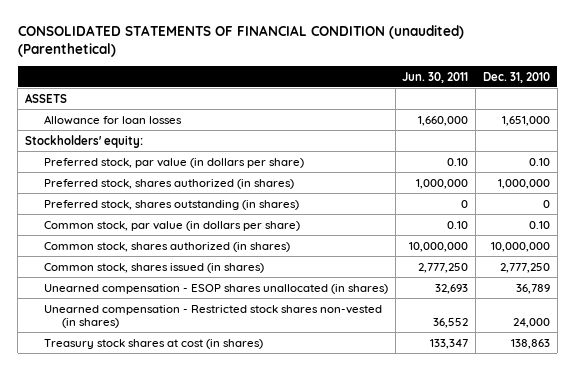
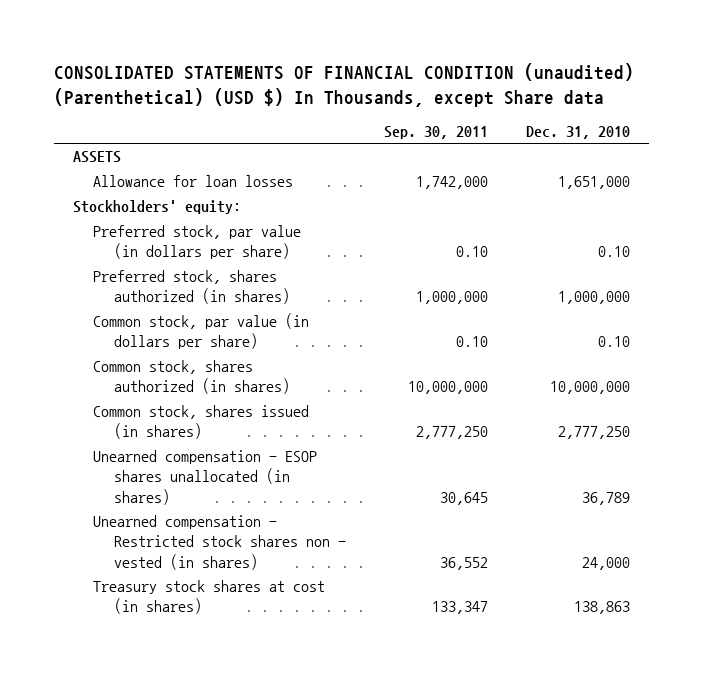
[17,25,464,58] CONSOLIDATED STATEMENTS OF FINANCIAL CONDITION (unaudited) (Parenthetical) -> [53,63,634,107] CONSOLIDATED STATEMENTS OF FINANCIAL CONDITION (unaudited) (Parenthetical) (USD $) In Thousands, except Share data
[402,71,469,83] Jun. 30, 2011 -> none
none -> [383,126,488,140] Sep. 30, 2011
[43,199,299,210] Preferred stock, shares outstanding (in shares) -> none
[43,304,382,329] Unearned compensation - Restricted stock shares non-vested (in shares) -> [93,515,347,570] Unearned compensation - Restricted stock shares non - vested (in shares)

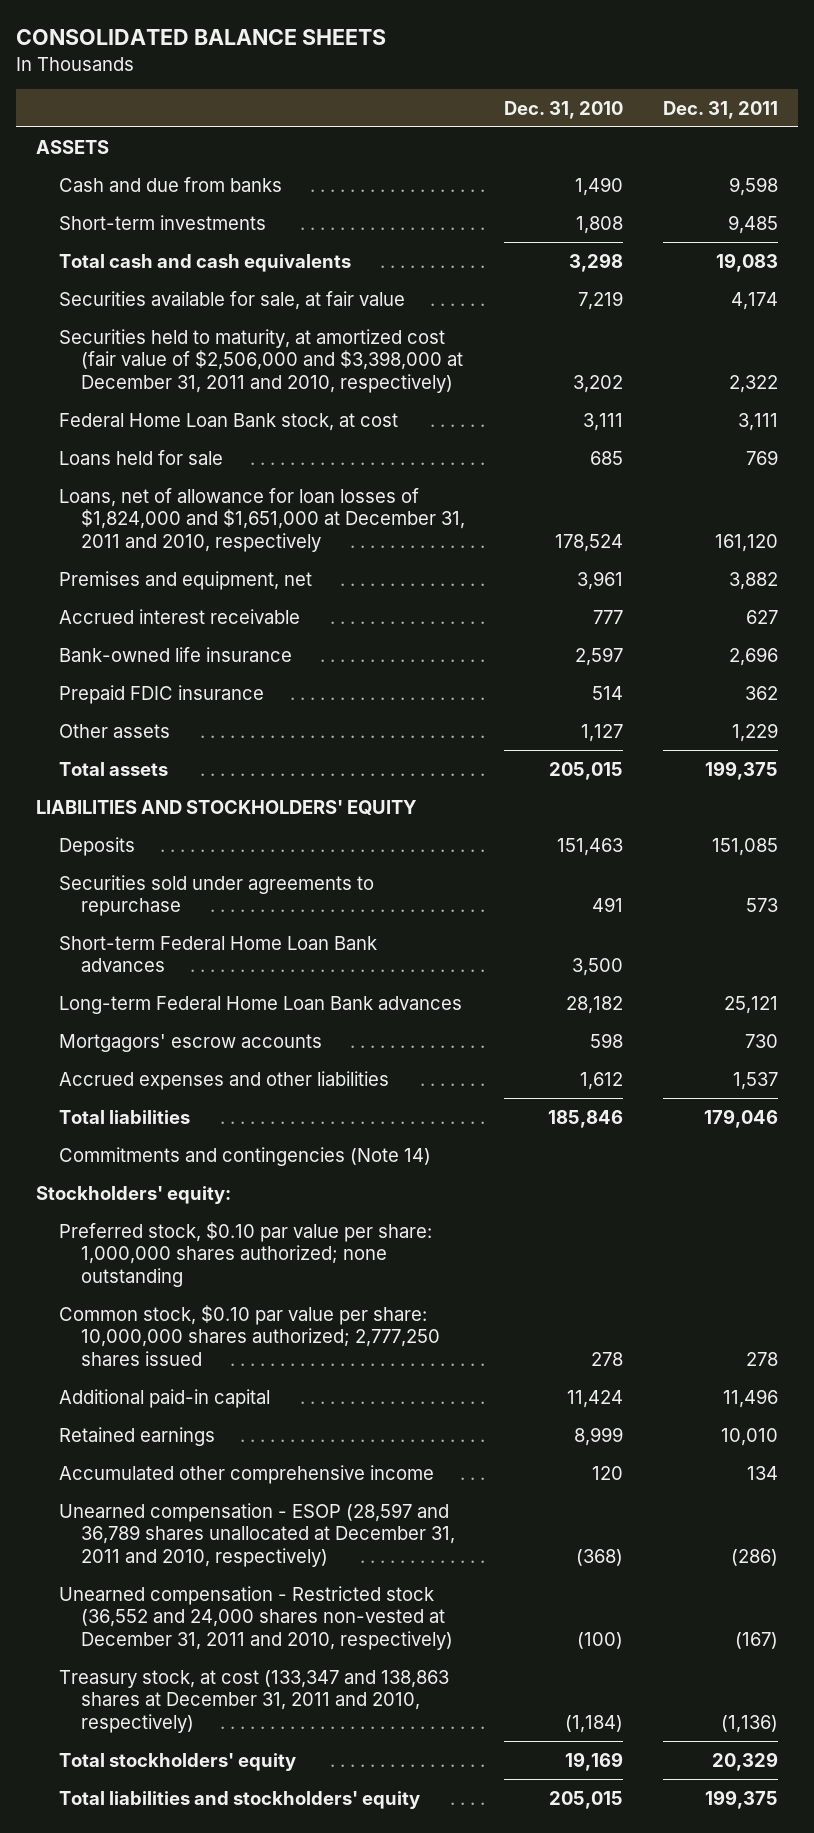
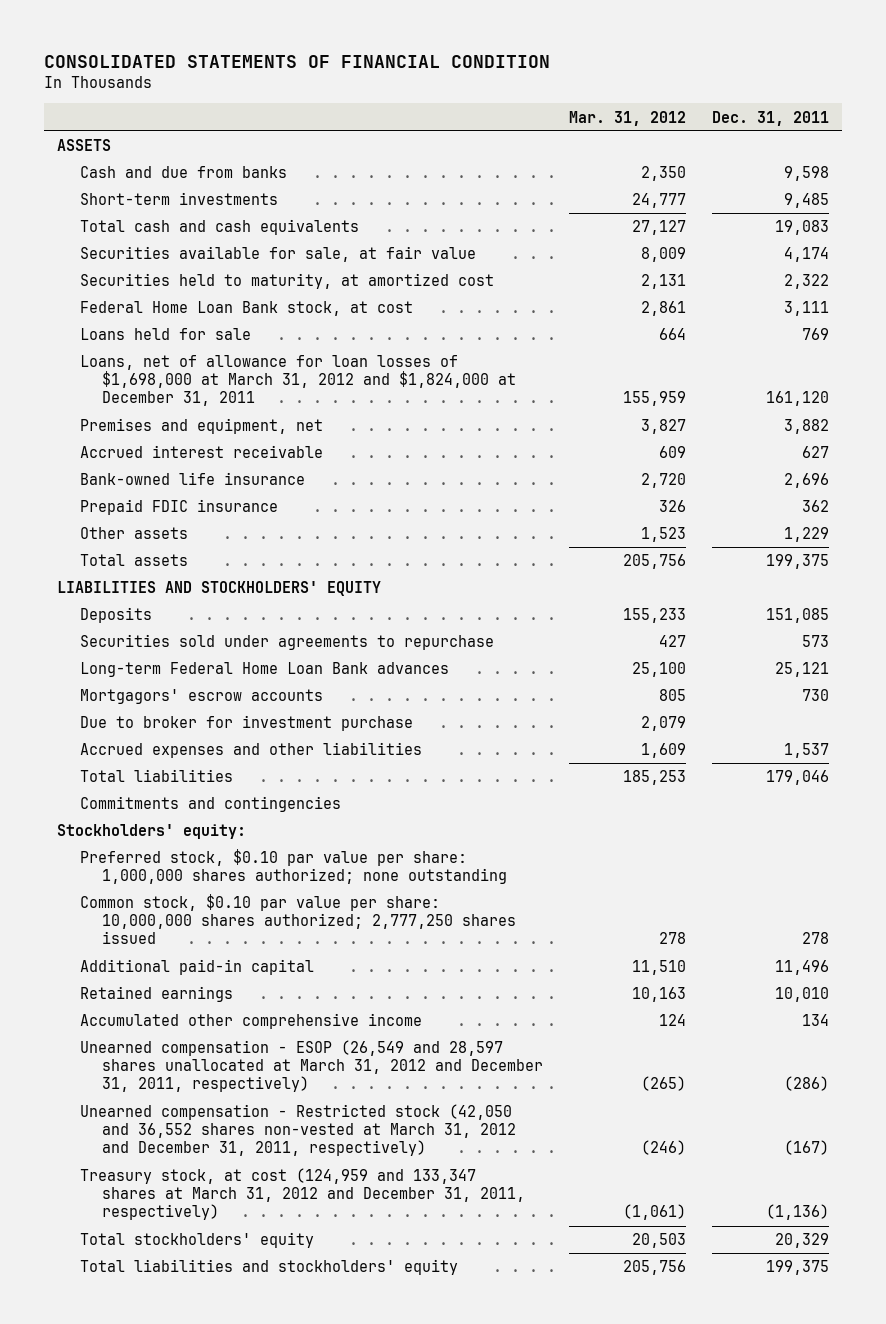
[16,29,387,46] CONSOLIDATED BALANCE SHEETS -> [44,54,551,68] CONSOLIDATED STATEMENTS OF FINANCIAL CONDITION
[504,100,624,119] Dec. 31, 2010 -> none
none -> [568,110,686,126] Mar. 31, 2012
[58,328,463,393] Securities held to maturity, at amortized cost (fair value of $2,506,000 and $3,398,000 at December 31, 2011 and 2010, respectively) -> [79,273,494,290] Securities held to maturity, at amortized cost
[58,487,465,552] Loans, net of allowance for loan losses of $1,824,000 and $1,651,000 at December 31, 2011 and 2010, respectively -> [79,355,516,407] Loans, net of allowance for loan losses of $1,698,000 at March 31, 2012 and $1,824,000 at December 31, 2011
[58,935,377,973] Short-term Federal Home Loan Bank advances -> none
none -> [79,715,413,732] Due to broker for investment purchase
[58,1146,431,1166] Commitments and contingencies (Note 14) -> [79,796,341,813] Commitments and contingencies
[58,1502,455,1567] Unearned compensation - ESOP (28,597 and 36,789 shares unallocated at December 31, 2011 and 2010, respectively) -> [79,1040,543,1093] Unearned compensation - ESOP (26,549 and 28,597 shares unallocated at March 31, 2012 and December 31, 2011, respectively)
[58,1585,453,1650] Unearned compensation - Restricted stock (36,552 and 24,000 shares non-vested at December 31, 2011 and 2010, respectively) -> [79,1104,516,1157] Unearned compensation - Restricted stock (42,050 and 36,552 shares non-vested at March 31, 2012 and December 31, 2011, respectively)
[58,1669,449,1733] Treasury stock, at cost (133,347 and 138,863 shares at December 31, 2011 and 2010, respectively) -> [79,1168,525,1221] Treasury stock, at cost (124,959 and 133,347 shares at March 31, 2012 and December 31, 2011, respectively)

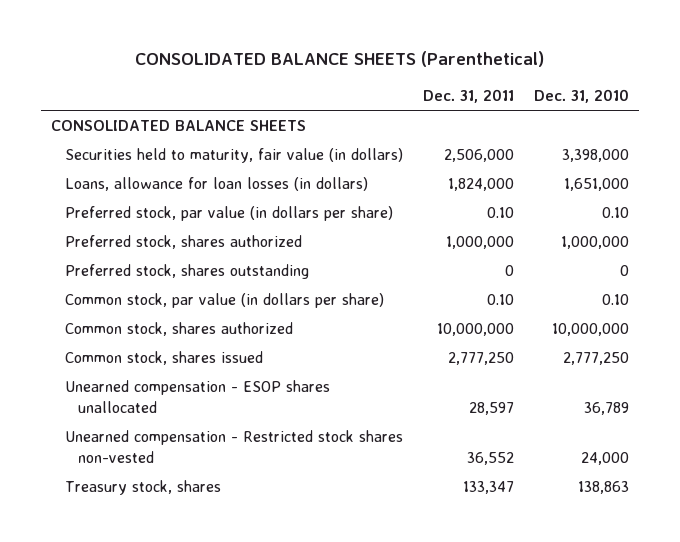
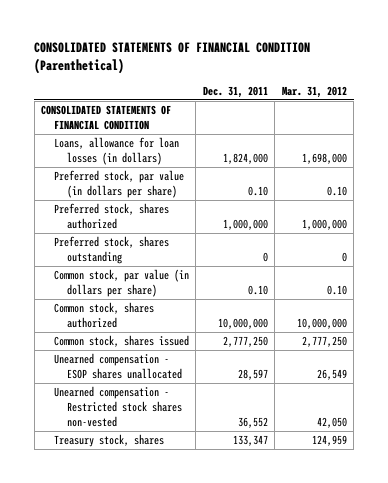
[134,51,544,68] CONSOLIDATED BALANCE SHEETS (Parenthetical) -> [34,42,311,75] CONSOLIDATED STATEMENTS OF FINANCIAL CONDITION (Parenthetical)
[534,89,630,104] Dec. 31, 2010 -> none
none -> [281,85,347,98] Mar. 31, 2012
[64,147,403,163] Securities held to maturity, fair value (in dollars) -> none
[50,119,306,131] CONSOLIDATED BALANCE SHEETS -> [41,105,172,130] CONSOLIDATED STATEMENTS OF FINANCIAL CONDITION

